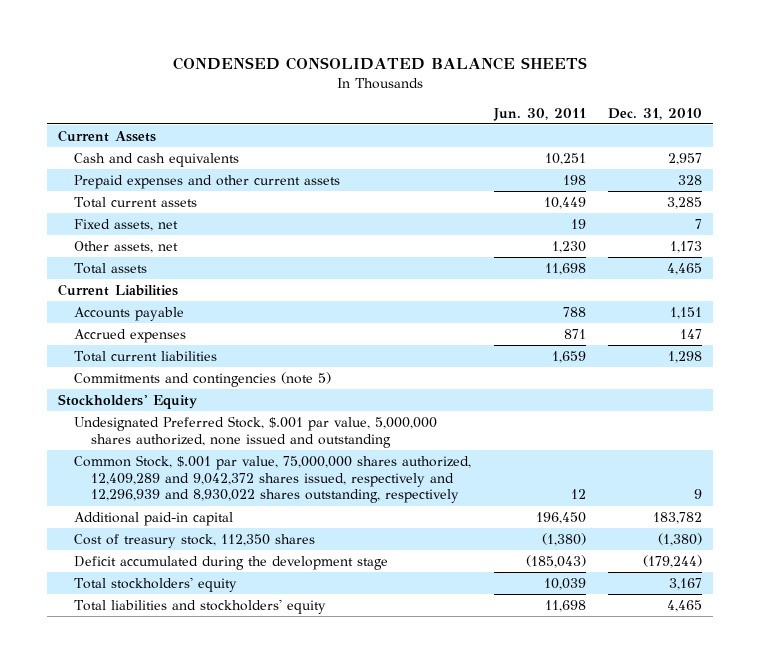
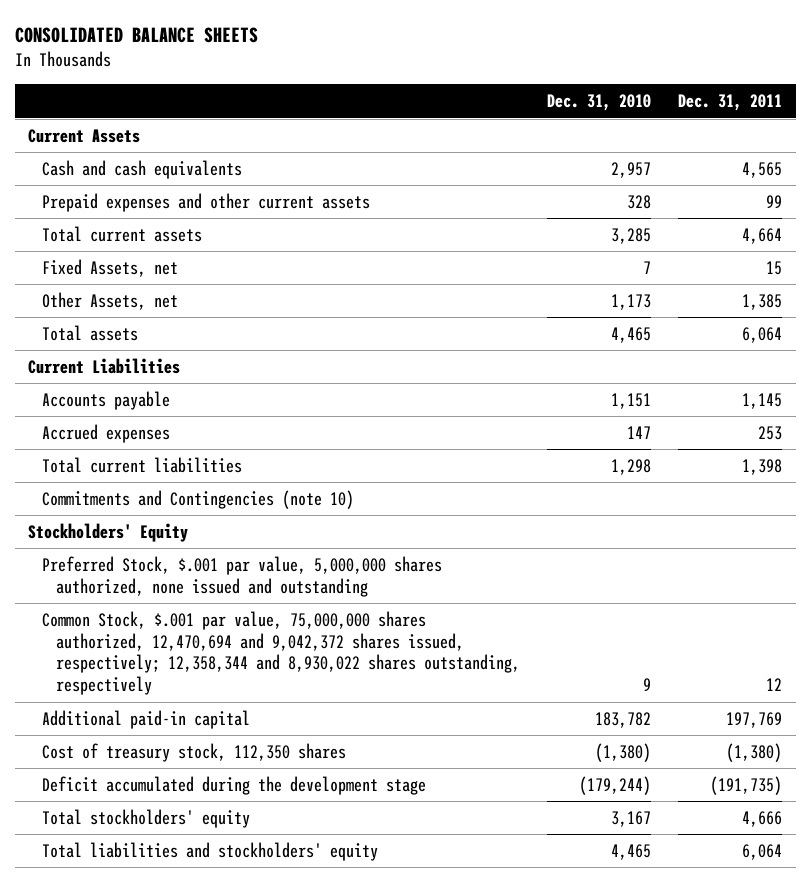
[173,56,588,70] CONDENSED CONSOLIDATED BALANCE SHEETS -> [14,27,258,44] CONSOLIDATED BALANCE SHEETS
[492,107,586,121] Jun. 30, 2011 -> none
none -> [678,94,783,112] Dec. 31, 2011
[74,219,179,232] Fixed assets, net -> [42,258,179,277] Fixed Assets, net
[74,241,179,254] Other assets, net -> [42,291,179,310] Other Assets, net
[74,372,332,388] Commitments and contingencies (note 5) -> [42,489,355,509] Commitments and Contingencies (note 10)
[74,416,438,448] Undesignated Preferred Stock, $.001 par value, 5,000,000 shares authorized, none issued and outstanding -> [42,555,443,597] Preferred Stock, $.001 par value, 5,000,000 shares authorized, none issued and outstanding
[74,455,472,504] Common Stock, $.001 par value, 75,000,000 shares authorized, 12,409,289 and 9,042,372 shares issued, respectively and 12,296,939 and 8,930,022 shares outstanding, respectively -> [42,610,520,696] Common Stock, $.001 par value, 75,000,000 shares authorized, 12,470,694 and 9,042,372 shares issued, respectively; 12,358,344 and 8,930,022 shares outstanding, respectively

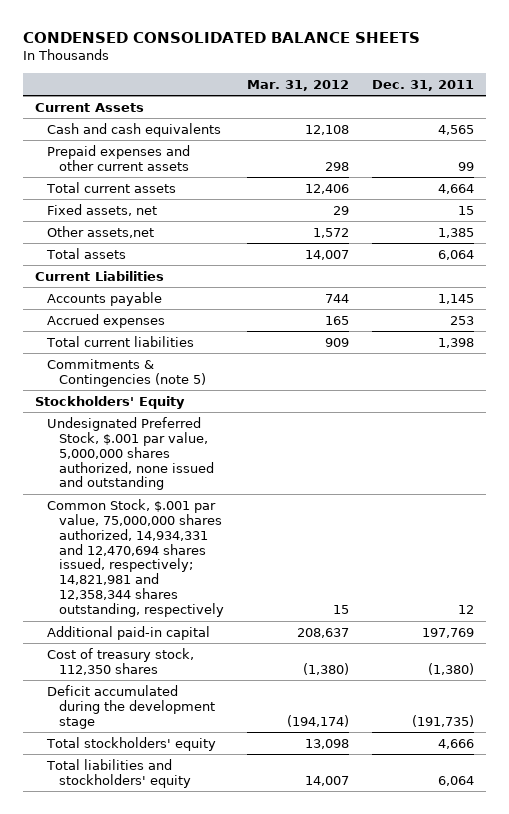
[14,27,258,44] CONSOLIDATED BALANCE SHEETS -> [23,31,421,43] CONDENSED CONSOLIDATED BALANCE SHEETS
[547,94,652,112] Dec. 31, 2010 -> none
none -> [247,79,350,91] Mar. 31, 2012
[42,258,179,277] Fixed Assets, net -> [46,203,157,216] Fixed assets, net
[42,291,179,310] Other Assets, net -> [46,225,154,238] Other assets,net
[42,489,355,509] Commitments and Contingencies (note 10) -> [46,358,207,387] Commitments & Contingencies (note 5)
[42,555,443,597] Preferred Stock, $.001 par value, 5,000,000 shares authorized, none issued and outstanding -> [46,416,215,491] Undesignated Preferred Stock, $.001 par value, 5,000,000 shares authorized, none issued and outstanding
[42,610,520,696] Common Stock, $.001 par value, 75,000,000 shares authorized, 12,470,694 and 9,042,372 shares issued, respectively; 12,358,344 and 8,930,022 shares outstanding, respectively -> [46,498,225,618] Common Stock, $.001 par value, 75,000,000 shares authorized, 14,934,331 and 12,470,694 shares issued, respectively; 14,821,981 and 12,358,344 shares outstanding, respectively

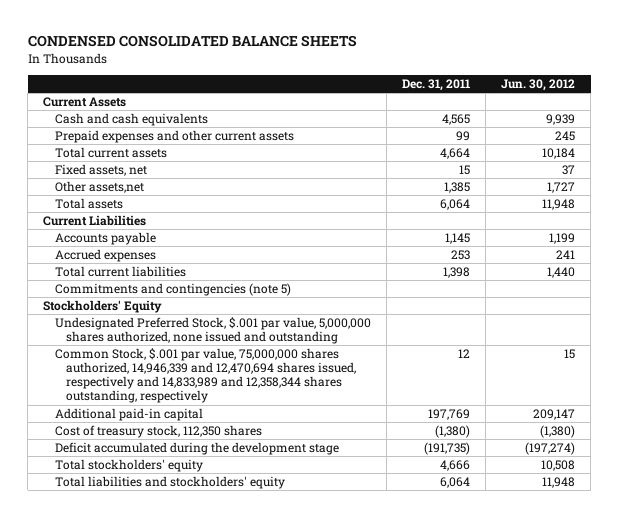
[247,79,350,91] Mar. 31, 2012 -> none
none -> [501,78,576,91] Jun. 30, 2012
[46,358,207,387] Commitments & Contingencies (note 5) -> [54,282,291,296] Commitments and contingencies (note 5)
[46,498,225,618] Common Stock, $.001 par value, 75,000,000 shares authorized, 14,934,331 and 12,470,694 shares issued, respectively; 14,821,981 and 12,358,344 shares outstanding, respectively -> [54,347,357,404] Common Stock, $.001 par value, 75,000,000 shares authorized, 14,946,339 and 12,470,694 shares issued, respectively and 14,833,989 and 12,358,344 shares outstanding, respectively

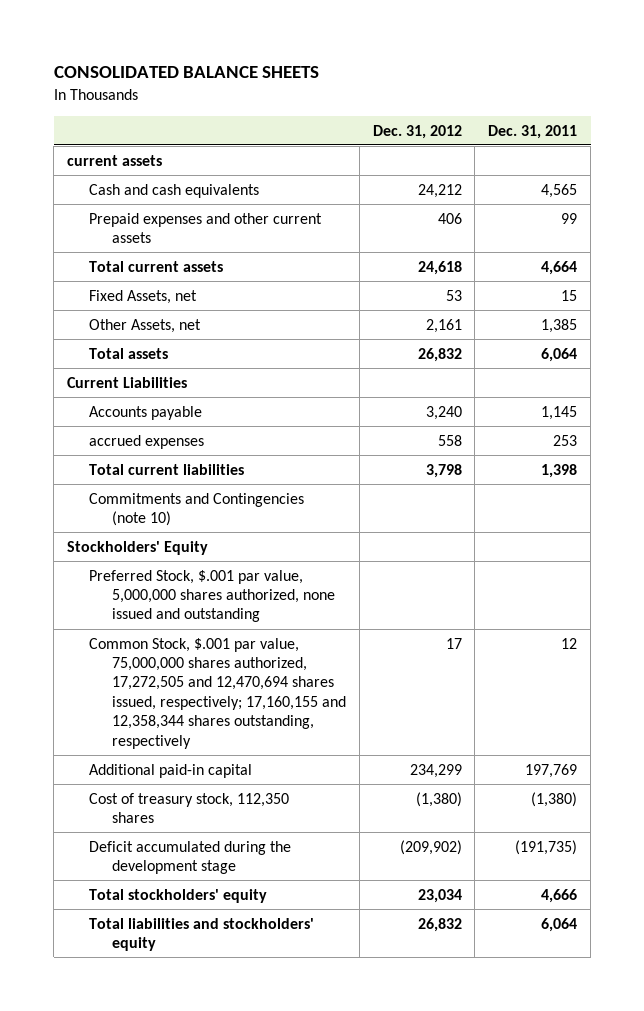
[27,35,357,48] CONDENSED CONSOLIDATED BALANCE SHEETS -> [53,66,319,79] CONSOLIDATED BALANCE SHEETS
[501,78,576,91] Jun. 30, 2012 -> none
none -> [372,124,462,139] Dec. 31, 2012
[43,96,127,107] Current Assets -> [66,154,162,166] current assets
[54,163,147,176] Fixed assets, net -> [89,289,198,304] Fixed Assets, net
[54,180,144,193] Other assets,net -> [89,318,202,333] Other Assets, net
[54,248,156,262] Accrued expenses -> [89,434,205,449] accrued expenses
[54,282,291,296] Commitments and contingencies (note 5) -> [89,492,305,527] Commitments and Contingencies (note 10)
[54,316,371,345] Undesignated Preferred Stock, $.001 par value, 5,000,000 shares authorized, none issued and outstanding -> [89,569,335,623] Preferred Stock, $.001 par value, 5,000,000 shares authorized, none issued and outstanding
[54,347,357,404] Common Stock, $.001 par value, 75,000,000 shares authorized, 14,946,339 and 12,470,694 shares issued, respectively and 14,833,989 and 12,358,344 shares outstanding, respectively -> [89,637,346,749] Common Stock, $.001 par value, 75,000,000 shares authorized, 17,272,505 and 12,470,694 shares issued, respectively; 17,160,155 and 12,358,344 shares outstanding, respectively

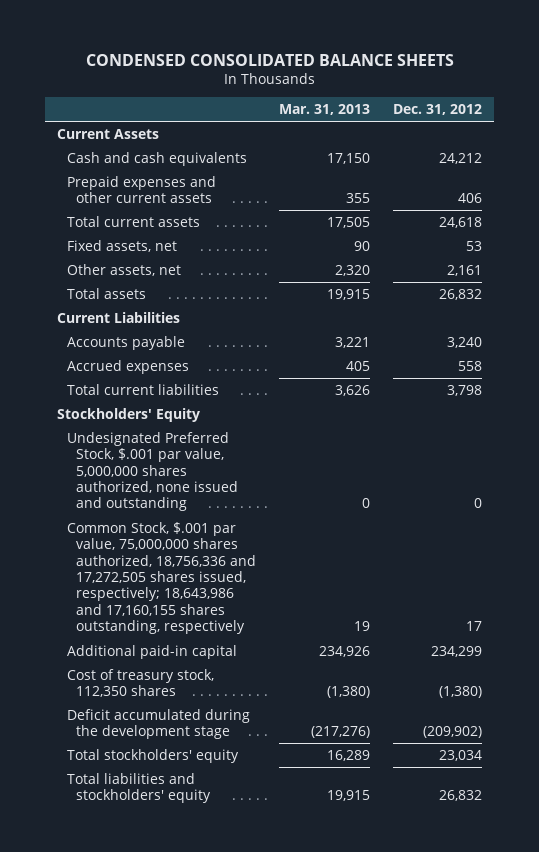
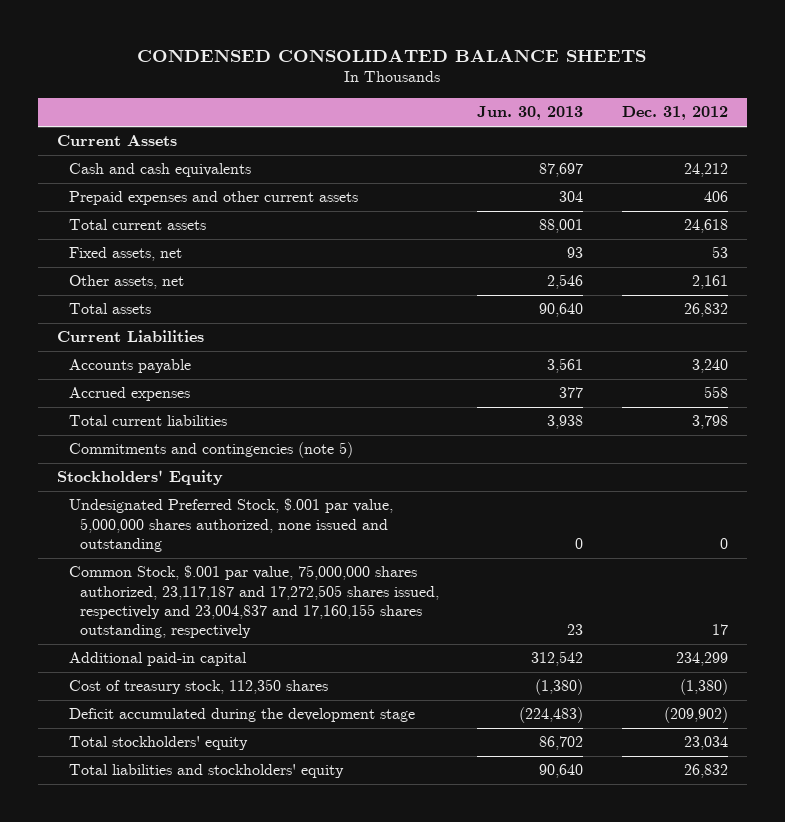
[279,104,371,116] Mar. 31, 2013 -> none
none -> [477,106,584,121] Jun. 30, 2013
none -> [68,442,353,459] Commitments and contingencies (note 5)
[66,521,257,635] Common Stock, $.001 par value, 75,000,000 shares authorized, 18,756,336 and 17,272,505 shares issued, respectively; 18,643,986 and 17,160,155 shares outstanding, respectively -> [68,565,440,639] Common Stock, $.001 par value, 75,000,000 shares authorized, 23,117,187 and 17,272,505 shares issued, respectively and 23,004,837 and 17,160,155 shares outstanding, respectively

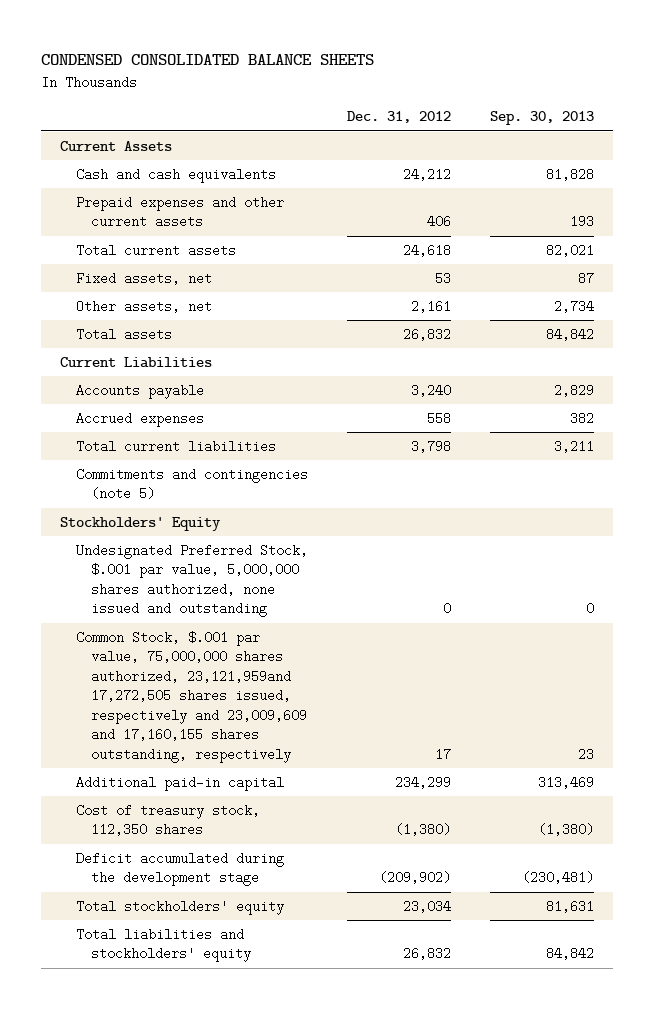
[477,106,584,121] Jun. 30, 2013 -> none
none -> [489,111,594,126] Sep. 30, 2013
[68,565,440,639] Common Stock, $.001 par value, 75,000,000 shares authorized, 23,117,187 and 17,272,505 shares issued, respectively and 23,004,837 and 17,160,155 shares outstanding, respectively -> [75,631,307,763] Common Stock, $.001 par value, 75,000,000 shares authorized, 23,121,959and 17,272,505 shares issued, respectively and 23,009,609 and 17,160,155 shares outstanding, respectively

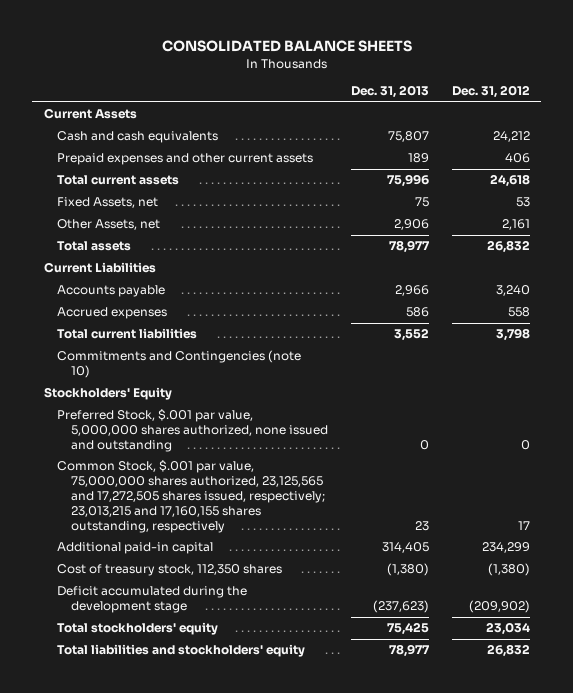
[40,54,374,66] CONDENSED CONSOLIDATED BALANCE SHEETS -> [161,40,412,53] CONSOLIDATED BALANCE SHEETS
[489,111,594,126] Sep. 30, 2013 -> none
none -> [351,85,430,99] Dec. 31, 2013
[75,272,212,286] Fixed assets, net -> [57,197,159,209] Fixed Assets, net
[75,300,212,314] Other assets, net -> [57,219,161,231] Other Assets, net
[75,468,308,501] Commitments and contingencies (note 5) -> [57,350,302,379] Commitments and Contingencies (note 10)
[75,544,308,618] Undesignated Preferred Stock, $.001 par value, 5,000,000 shares authorized, none issued and outstanding -> [57,409,329,453] Preferred Stock, $.001 par value, 5,000,000 shares authorized, none issued and outstanding
[75,631,307,763] Common Stock, $.001 par value, 75,000,000 shares authorized, 23,121,959and 17,272,505 shares issued, respectively and 23,009,609 and 17,160,155 shares outstanding, respectively -> [57,460,326,533] Common Stock, $.001 par value, 75,000,000 shares authorized, 23,125,565 and 17,272,505 shares issued, respectively; 23,013,215 and 17,160,155 shares outstanding, respectively

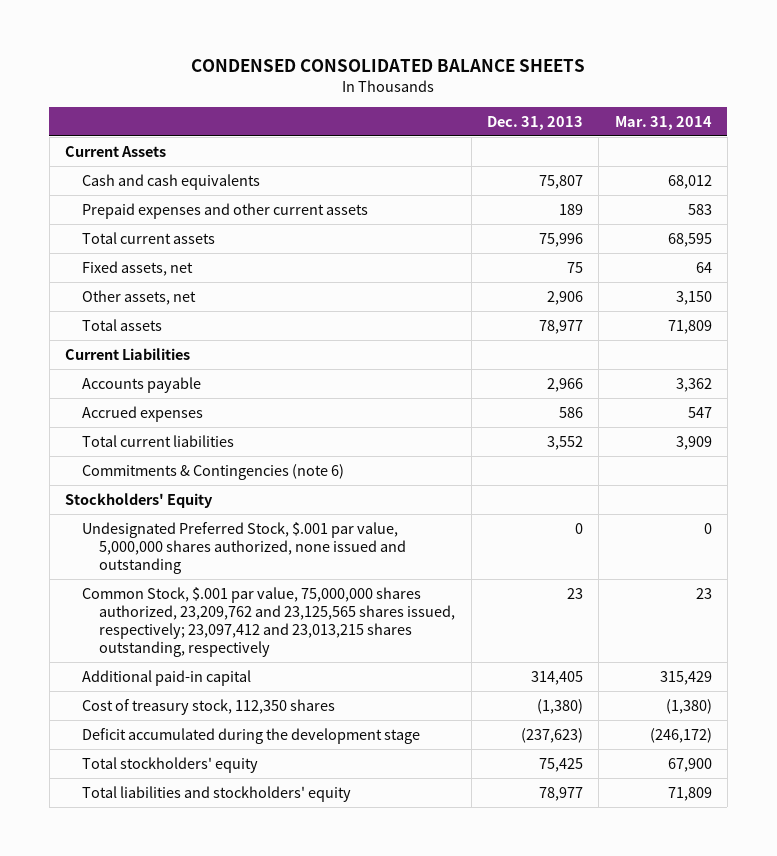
[161,40,412,53] CONSOLIDATED BALANCE SHEETS -> [191,59,586,73] CONDENSED CONSOLIDATED BALANCE SHEETS
[451,85,530,99] Dec. 31, 2012 -> none
none -> [614,115,712,130] Mar. 31, 2014
[57,197,159,209] Fixed Assets, net -> [82,260,194,276] Fixed assets, net
[57,219,161,231] Other Assets, net -> [82,289,197,305] Other assets, net
[57,350,302,379] Commitments and Contingencies (note 10) -> [82,463,345,480] Commitments & Contingencies (note 6)
[57,409,329,453] Preferred Stock, $.001 par value, 5,000,000 shares authorized, none issued and outstanding -> [82,521,407,575] Undesignated Preferred Stock, $.001 par value, 5,000,000 shares authorized, none issued and outstanding
[57,460,326,533] Common Stock, $.001 par value, 75,000,000 shares authorized, 23,125,565 and 17,272,505 shares issued, respectively; 23,013,215 and 17,160,155 shares outstanding, respectively -> [82,586,456,658] Common Stock, $.001 par value, 75,000,000 shares authorized, 23,209,762 and 23,125,565 shares issued, respectively; 23,097,412 and 23,013,215 shares outstanding, respectively

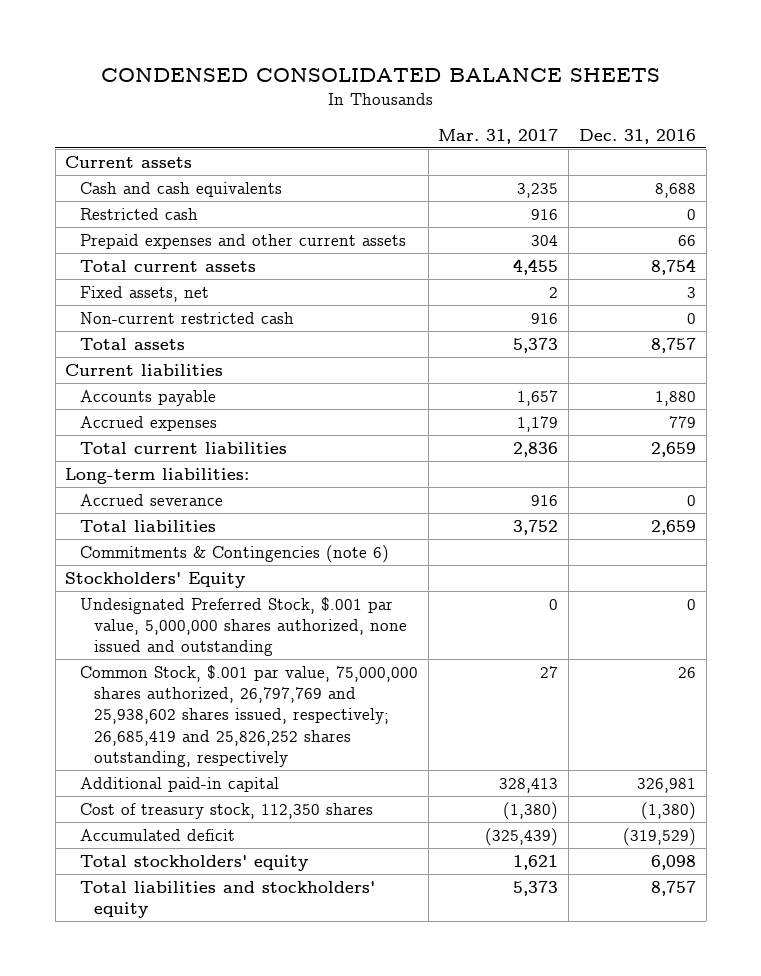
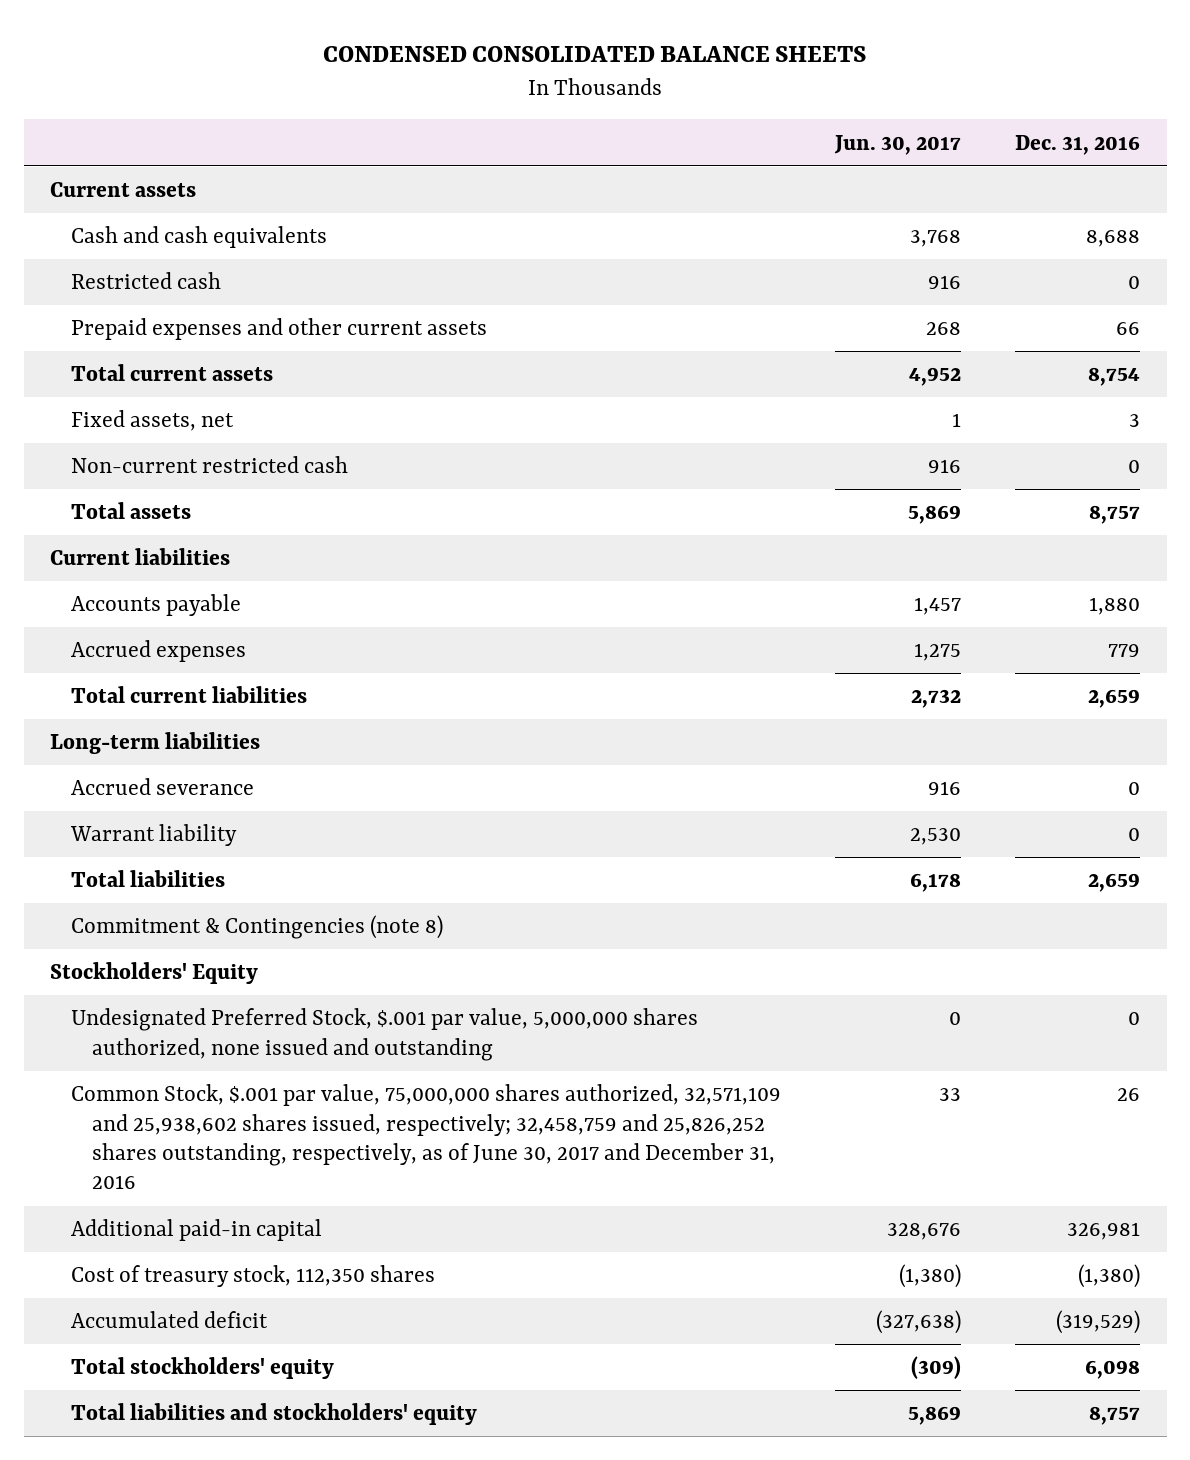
[438,129,559,145] Mar. 31, 2017 -> none
none -> [833,134,961,155] Jun. 30, 2017
[65,467,250,484] Long-term liabilities: -> [50,732,261,755] Long-term liabilities
none -> [70,824,238,847] Warrant liability
[79,544,389,563] Commitments & Contingencies (note 6) -> [71,915,444,940] Commitment & Contingencies (note 8)
[79,664,418,767] Common Stock, $.001 par value, 75,000,000 shares authorized, 26,797,769 and 25,938,602 shares issued, respectively; 26,685,419 and 25,826,252 shares outstanding, respectively -> [71,1084,782,1190] Common Stock, $.001 par value, 75,000,000 shares authorized, 32,571,109 and 25,938,602 shares issued, respectively; 32,458,759 and 25,826,252 shares outstanding, respectively, as of June 30, 2017 and December 31, 2016

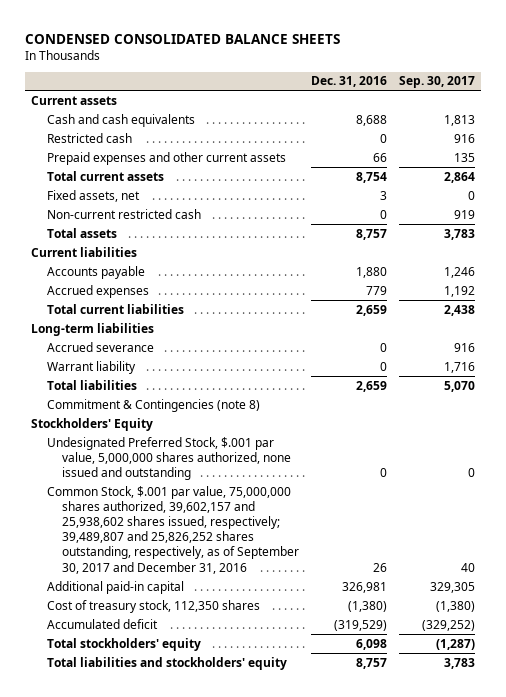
[833,134,961,155] Jun. 30, 2017 -> none
none -> [398,76,475,89] Sep. 30, 2017
[71,1084,782,1190] Common Stock, $.001 par value, 75,000,000 shares authorized, 32,571,109 and 25,938,602 shares issued, respectively; 32,458,759 and 25,826,252 shares outstanding, respectively, as of June 30, 2017 and December 31, 2016 -> [46,485,299,574] Common Stock, $.001 par value, 75,000,000 shares authorized, 39,602,157 and 25,938,602 shares issued, respectively; 39,489,807 and 25,826,252 shares outstanding, respectively, as of September 30, 2017 and December 31, 2016

